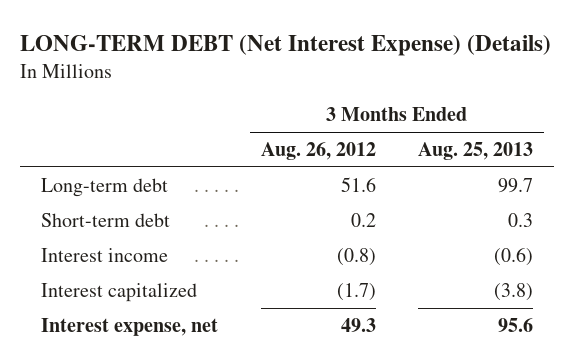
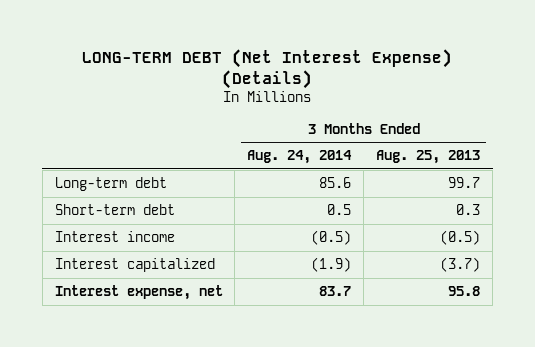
[260,141,376,160] Aug. 26, 2012 -> none
none -> [247,150,353,165] Aug. 24, 2014
[493,246,533,266] (0.6) -> [440,229,481,245] (0.5)
[493,282,533,301] (3.8) -> [440,256,481,272] (3.7)
[497,317,533,332] 95.6 -> [448,285,481,296] 95.8

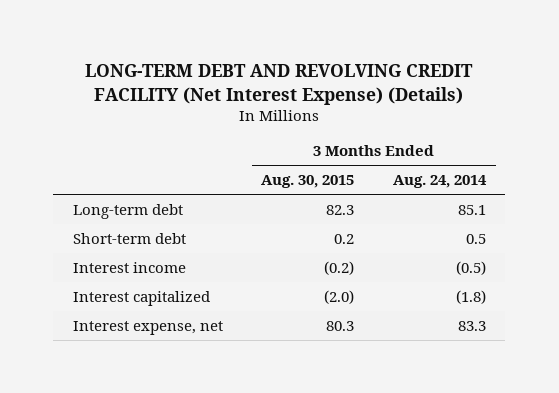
[82,49,453,89] LONG-TERM DEBT (Net Interest Expense) (Details) -> [85,64,474,105] LONG-TERM DEBT AND REVOLVING CREDIT FACILITY (Net Interest Expense) (Details)
[376,150,481,165] Aug. 25, 2013 -> none
none -> [261,175,355,189] Aug. 30, 2015
[319,176,352,188] 85.6 -> [458,204,487,215] 85.1
[311,256,352,272] (1.9) -> [456,289,487,304] (1.8)
[319,285,352,296] 83.7 -> [458,320,487,331] 83.3

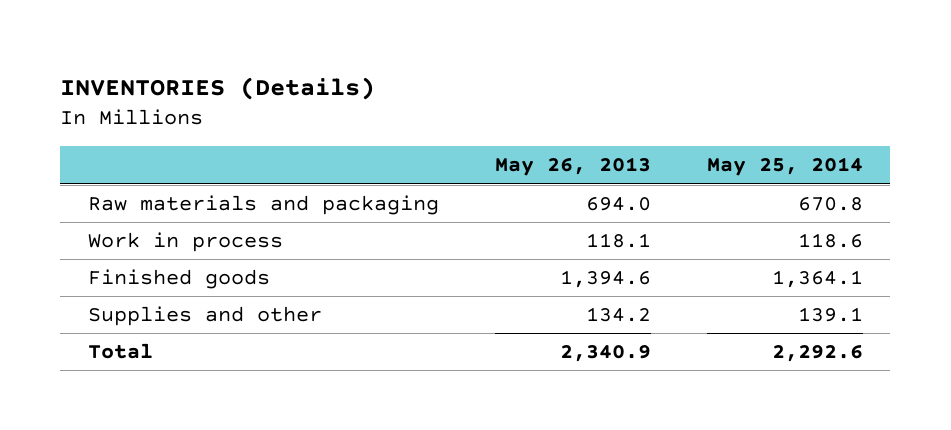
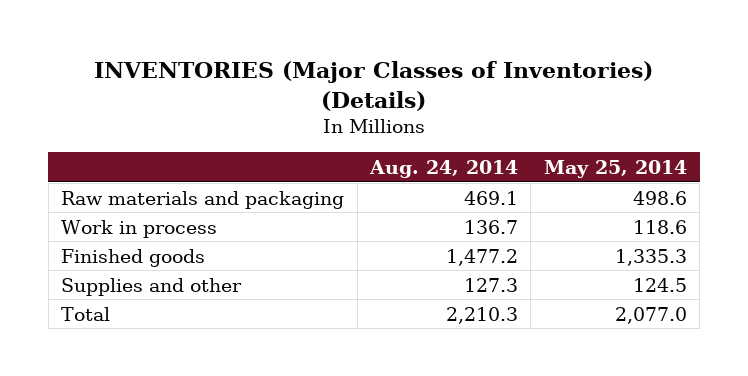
[60,76,376,100] INVENTORIES (Details) -> [93,60,653,111] INVENTORIES (Major Classes of Inventories) (Details)
[494,157,651,177] May 26, 2013 -> none
none -> [368,160,518,179] Aug. 24, 2014
[797,197,863,212] 670.8 -> [632,190,687,205] 498.6
[771,270,863,289] 1,364.1 -> [614,248,687,266] 1,335.3
[797,307,863,323] 139.1 -> [632,277,687,292] 124.5
[771,345,863,363] 2,292.6 -> [614,306,687,324] 2,077.0

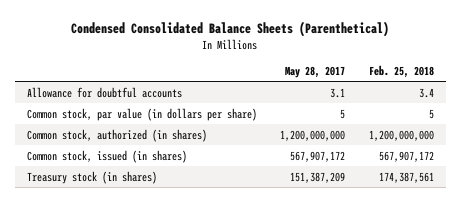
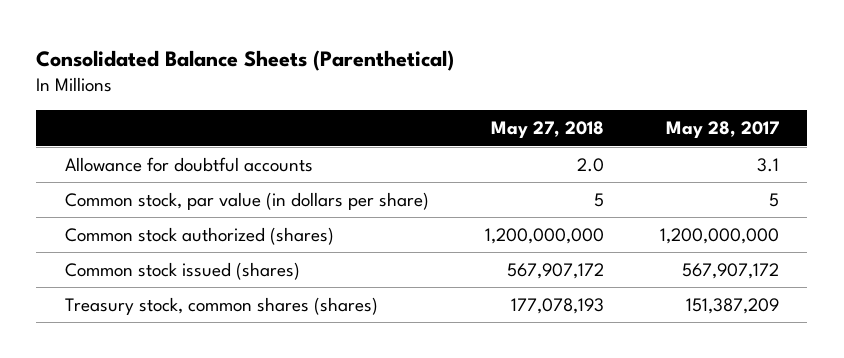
[71,20,390,37] Condensed Consolidated Balance Sheets (Parenthetical) -> [36,49,455,71] Consolidated Balance Sheets (Parenthetical)
[369,64,435,78] Feb. 25, 2018 -> none
none -> [490,121,604,139] May 27, 2018
[26,128,207,142] Common stock, authorized (in shares) -> [64,226,334,245] Common stock authorized (shares)
[26,149,187,163] Common stock, issued (in shares) -> [64,261,300,280] Common stock issued (shares)
[26,170,157,184] Treasury stock (in shares) -> [64,296,378,315] Treasury stock, common shares (shares)

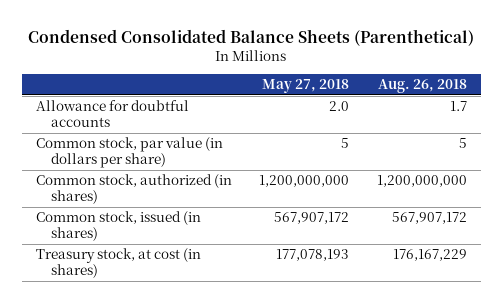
[36,49,455,71] Consolidated Balance Sheets (Parenthetical) -> [28,28,475,46] Condensed Consolidated Balance Sheets (Parenthetical)
[666,121,780,139] May 28, 2017 -> none
none -> [378,79,468,94] Aug. 26, 2018
[64,226,334,245] Common stock authorized (shares) -> [35,174,232,205] Common stock, authorized (in shares)
[64,261,300,280] Common stock issued (shares) -> [35,211,201,242] Common stock, issued (in shares)
[64,296,378,315] Treasury stock, common shares (shares) -> [35,248,201,279] Treasury stock, at cost (in shares)

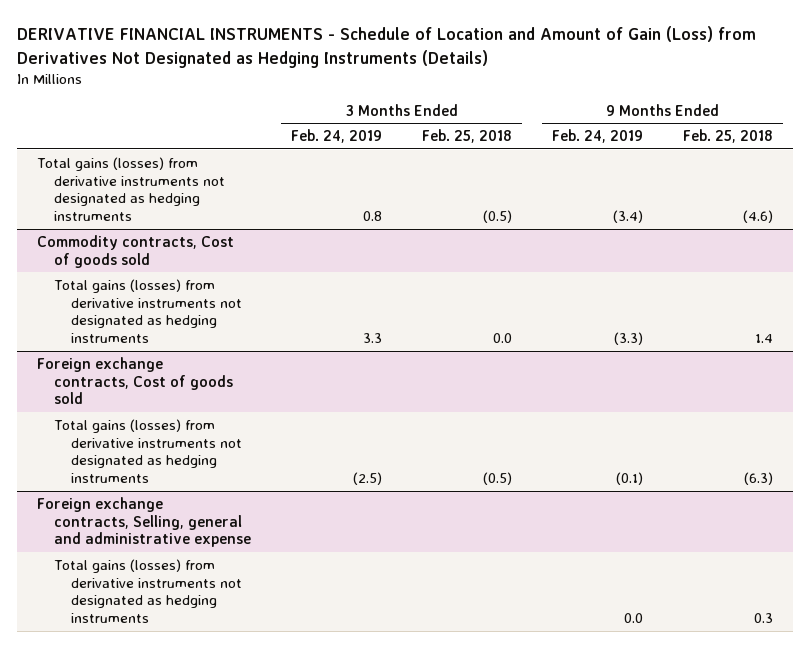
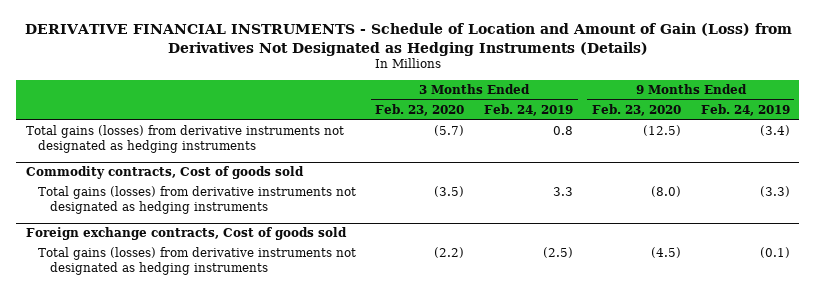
[422,129,513,144] Feb. 25, 2018 -> none
[683,129,774,144] Feb. 25, 2018 -> none
none -> [375,104,465,117] Feb. 23, 2020
none -> [592,104,682,117] Feb. 23, 2020
[37,496,252,548] Foreign exchange contracts, Selling, general and administrative expense -> none
[54,558,242,624] Total gains (losses) from derivative instruments not designated as hedging instruments -> none

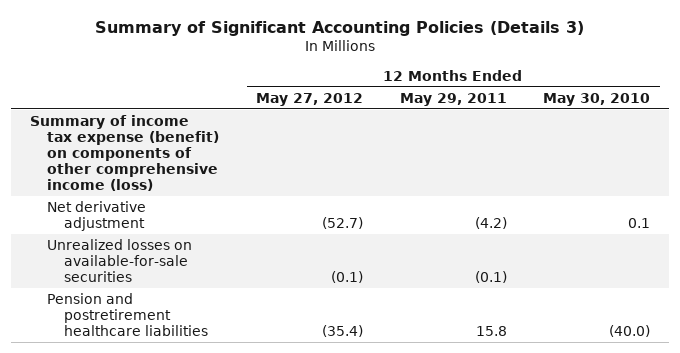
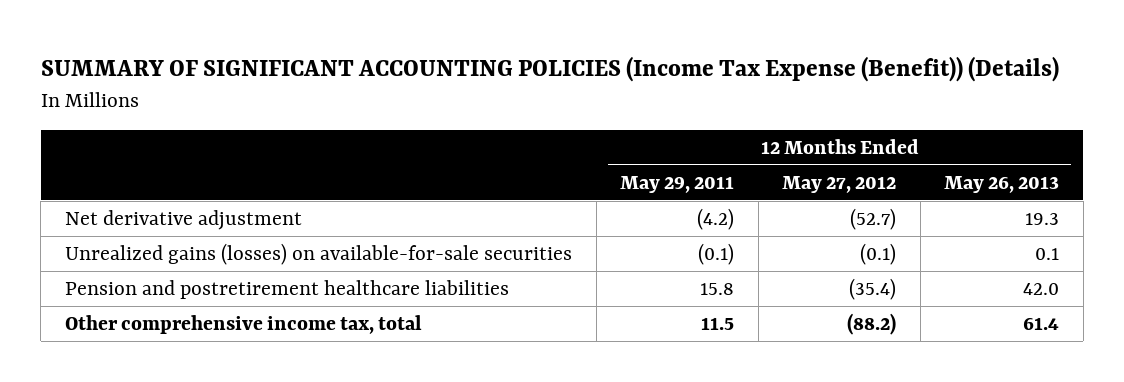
[95,20,585,36] Summary of Significant Accounting Policies (Details 3) -> [40,56,1059,83] SUMMARY OF SIGNIFICANT ACCOUNTING POLICIES (Income Tax Expense (Benefit)) (Details)
[543,92,651,106] May 30, 2010 -> none
none -> [944,175,1060,193] May 26, 2013
[29,114,219,191] Summary of income tax expense (benefit) on components of other comprehensive income (loss) -> none
[46,238,192,282] Unrealized losses on available-for-sale securities -> [64,242,572,265] Unrealized gains (losses) on available-for-sale securities
none -> [64,314,422,334] Other comprehensive income tax, total

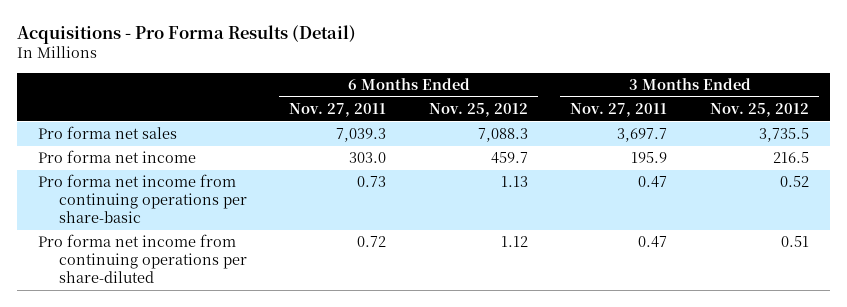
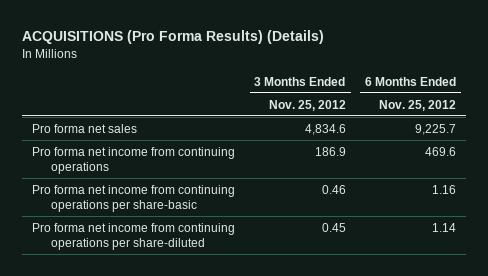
[16,25,356,45] Acquisitions - Pro Forma Results (Detail) -> [22,30,325,45] ACQUISITIONS (Pro Forma Results) (Details)
[289,103,387,118] Nov. 27, 2011 -> none
[570,103,668,118] Nov. 27, 2011 -> none
[477,128,528,143] 7,088.3 -> [415,123,457,135] 9,225.7
[758,128,809,143] 3,735.5 -> [304,123,346,135] 4,834.6
[38,150,197,164] Pro forma net income -> [32,146,236,174] Pro forma net income from continuing operations
[490,152,528,165] 459.7 -> [425,146,457,156] 469.6
[772,152,809,164] 216.5 -> [314,146,346,156] 186.9
[500,176,528,188] 1.13 -> [432,184,457,194] 1.16
[779,176,809,188] 0.52 -> [321,184,346,194] 0.46
[500,236,528,248] 1.12 -> [432,222,457,232] 1.14
[780,236,809,248] 0.51 -> [321,222,346,232] 0.45

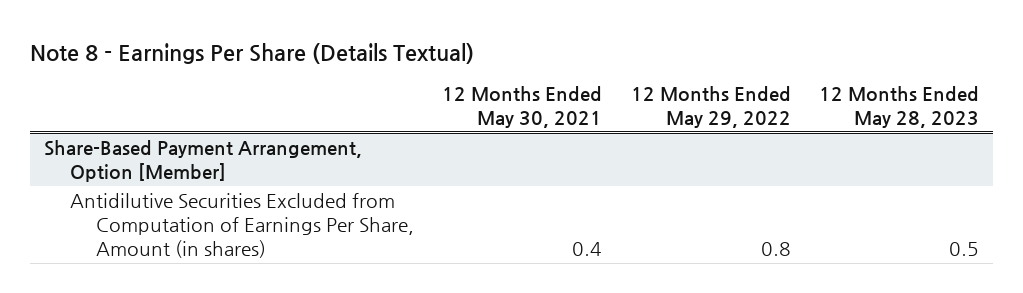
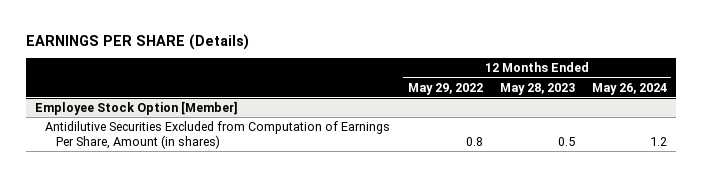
[30,42,475,64] Note 8 - Earnings Per Share (Details Textual) -> [26,33,250,50] EARNINGS PER SHARE (Details)
[442,85,603,129] 12 Months Ended May 30, 2021 -> none
none -> [592,82,668,95] May 26, 2024
[44,140,363,183] Share-Based Payment Arrangement, Option [Member] -> [34,101,238,116] Employee Stock Option [Member]

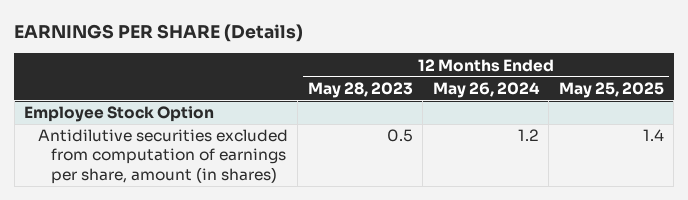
[407,82,483,95] May 29, 2022 -> none
none -> [558,81,664,98] May 25, 2025
[34,101,238,116] Employee Stock Option [Member] -> [24,106,215,123] Employee Stock Option
[45,121,391,149] Antidilutive Securities Excluded from Computation of Earnings Per Share, Amount (in shares) -> [37,129,288,184] Antidilutive securities excluded from computation of earnings per share, amount (in shares)

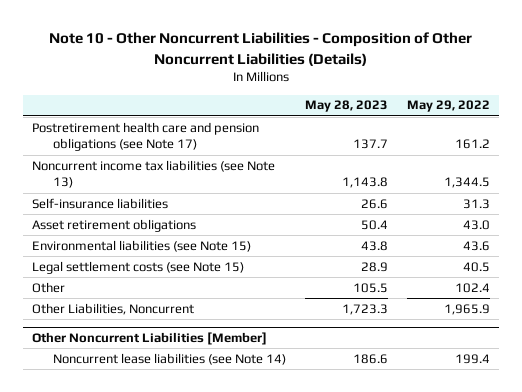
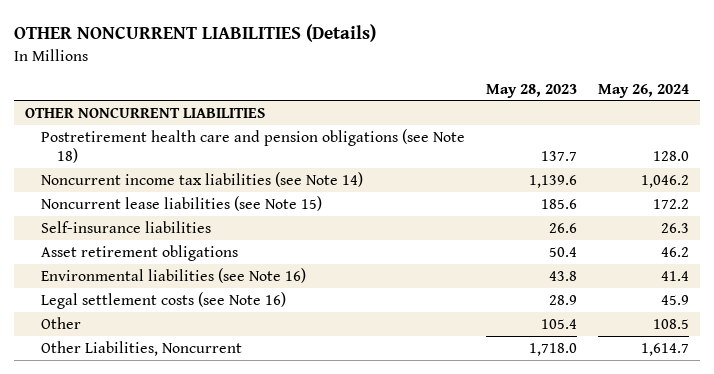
[49,32,473,66] Note 10 - Other Noncurrent Liabilities - Composition of Other Noncurrent Liabilities (Details) -> [13,23,376,42] OTHER NONCURRENT LIABILITIES (Details)
[406,100,490,113] May 29, 2022 -> none
none -> [598,83,690,98] May 26, 2024
none -> [24,106,265,118] OTHER NONCURRENT LIABILITIES
[32,121,260,152] Postretirement health care and pension obligations (see Note 17) -> [40,128,465,164] Postretirement health care and pension obligations (see Note 18)
[32,159,276,189] Noncurrent income tax liabilities (see Note 13) -> [40,171,363,187] Noncurrent income tax liabilities (see Note 14)
[341,177,388,189] 1,143.8 -> [529,174,578,188] 1,139.6
none -> [40,195,322,211] Noncurrent lease liabilities (see Note 15)
[32,332,268,346] Other Noncurrent Liabilities [Member] -> none
[52,352,286,365] Noncurrent lease liabilities (see Note 14) -> none
[32,239,252,252] Environmental liabilities (see Note 15) -> [40,267,306,283] Environmental liabilities (see Note 16)
[32,260,245,274] Legal settlement costs (see Note 15) -> [40,291,286,309] Legal settlement costs (see Note 16)
[352,282,388,293] 105.5 -> [541,318,578,329] 105.4
[341,303,388,315] 1,723.3 -> [529,342,578,356] 1,718.0

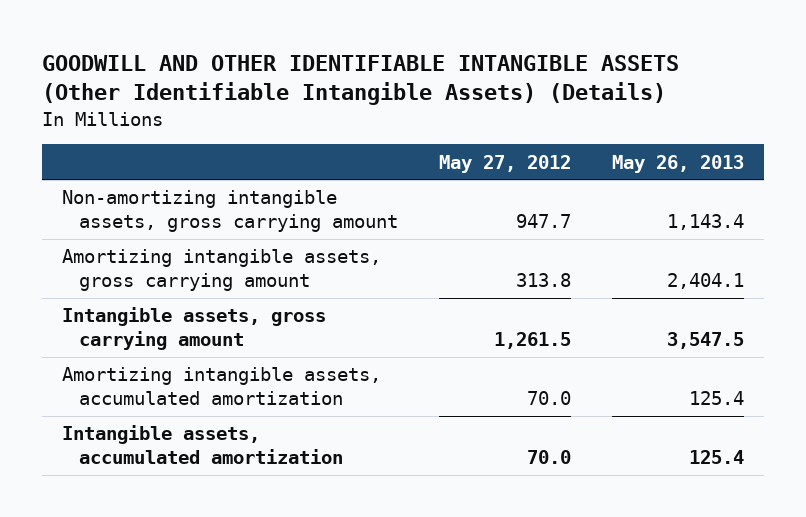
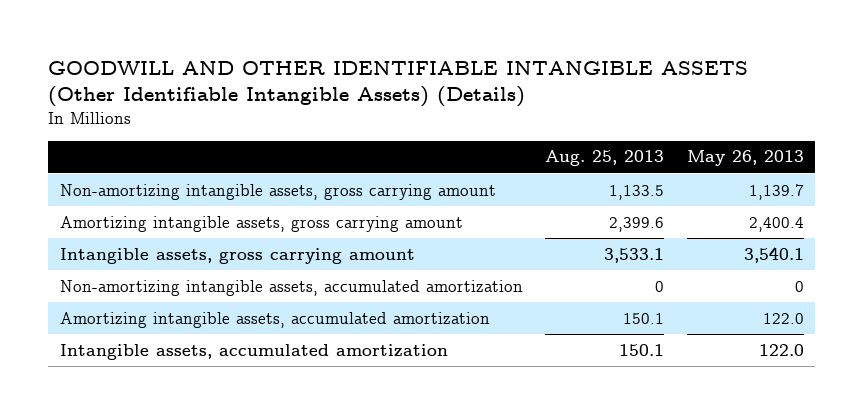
[438,154,571,173] May 27, 2012 -> none
none -> [545,150,665,167] Aug. 25, 2013
[666,214,744,231] 1,143.4 -> [748,183,804,200] 1,139.7
[666,273,744,290] 2,404.1 -> [748,216,804,232] 2,400.4
[666,332,744,350] 3,547.5 -> [743,246,804,263] 3,540.1
none -> [59,279,523,296] Non-amortizing intangible assets, accumulated amortization
[688,391,744,406] 125.4 -> [762,312,804,324] 122.0
[688,450,744,465] 125.4 -> [758,343,804,356] 122.0

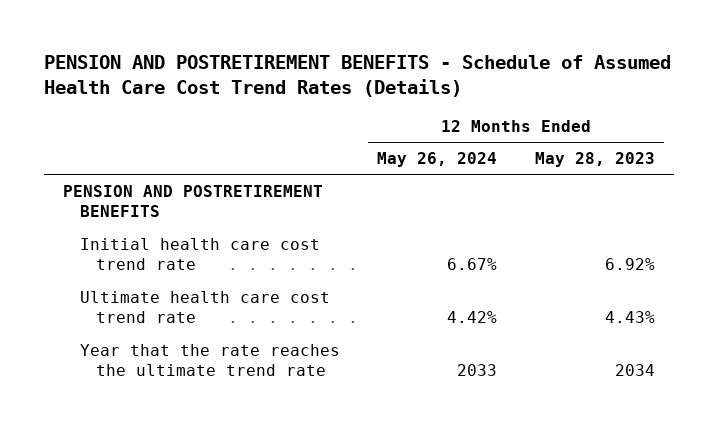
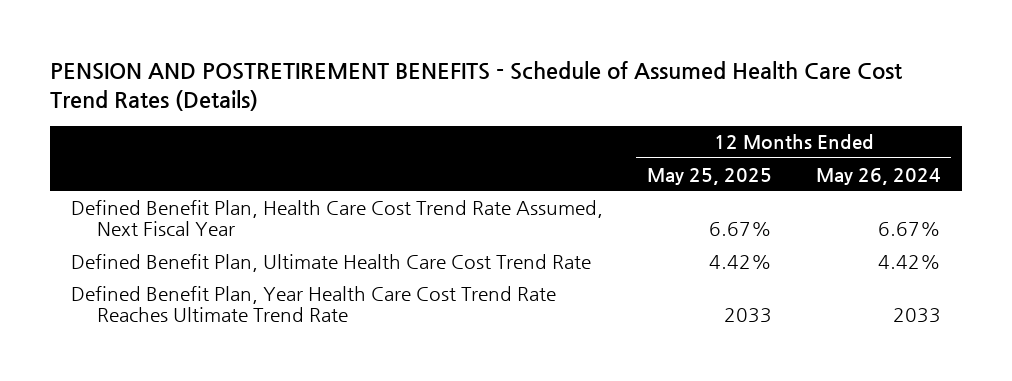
[535,152,656,168] May 28, 2023 -> none
none -> [646,167,772,185] May 25, 2025
[63,184,324,218] PENSION AND POSTRETIREMENT BENEFITS -> none
[79,237,320,271] Initial health care cost trend rate -> [71,199,604,237] Defined Benefit Plan, Health Care Cost Trend Rate Assumed, Next Fiscal Year
[79,290,330,324] Ultimate health care cost trend rate -> [71,253,592,272] Defined Benefit Plan, Ultimate Health Care Cost Trend Rate
[79,343,340,377] Year that the rate reaches the ultimate trend rate -> [71,285,557,323] Defined Benefit Plan, Year Health Care Cost Trend Rate Reaches Ultimate Trend Rate

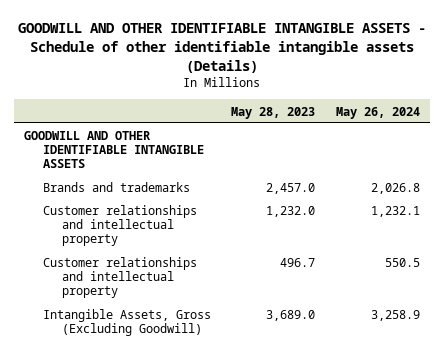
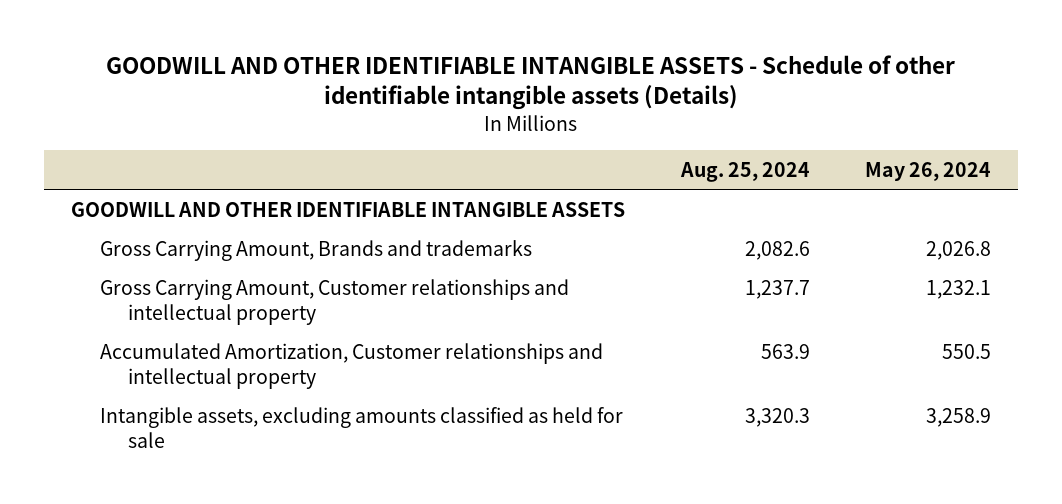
[231,106,316,119] May 28, 2023 -> none
none -> [679,161,810,182] Aug. 25, 2024
[43,182,191,193] Brands and trademarks -> [99,239,532,261] Gross Carrying Amount, Brands and trademarks
[43,205,198,247] Customer relationships and intellectual property -> [99,278,569,325] Gross Carrying Amount, Customer relationships and intellectual property
[43,257,198,299] Customer relationships and intellectual property -> [99,342,603,389] Accumulated Amortization, Customer relationships and intellectual property
[43,309,212,337] Intangible Assets, Gross (Excluding Goodwill) -> [99,406,623,448] Intangible assets, excluding amounts classified as held for sale

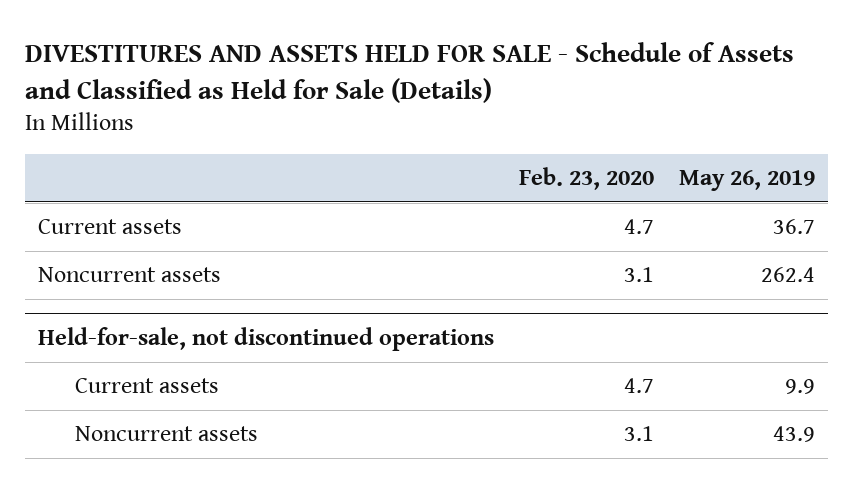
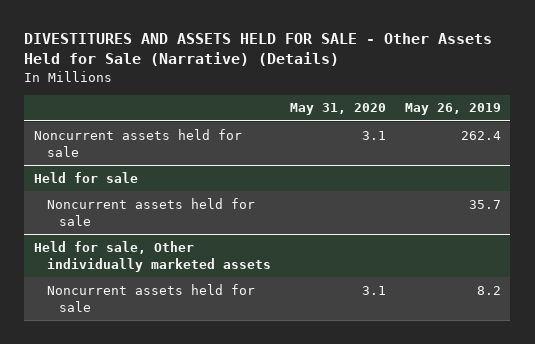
[25,41,795,103] DIVESTITURES AND ASSETS HELD FOR SALE - Schedule of Assets and Classified as Held for Sale (Details) -> [24,33,493,67] DIVESTITURES AND ASSETS HELD FOR SALE - Other Assets Held for Sale (Narrative) (Details)
[519,167,655,191] Feb. 23, 2020 -> none
none -> [289,103,386,116] May 31, 2020
[37,219,182,235] Current assets -> none
[75,378,220,394] Current assets -> none
[37,267,221,283] Noncurrent assets -> [33,128,242,157] Noncurrent assets held for sale
[37,327,494,352] Held-for-sale, not discontinued operations -> [33,171,138,183] Held for sale
[75,426,259,442] Noncurrent assets -> [46,197,255,226] Noncurrent assets held for sale
[773,426,816,443] 43.9 -> [468,199,501,209] 35.7
none -> [33,240,271,272] Held for sale, Other individually marketed assets
none -> [46,283,255,312] Noncurrent assets held for sale

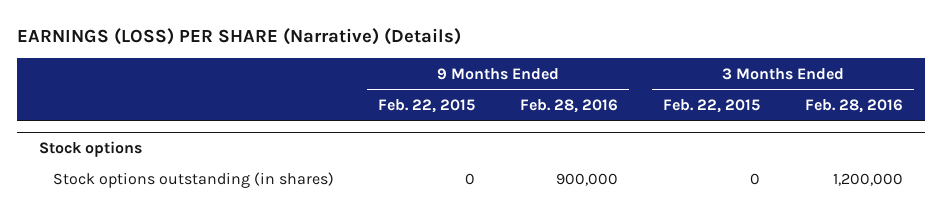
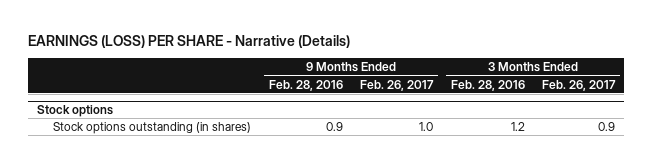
[16,28,461,46] EARNINGS (LOSS) PER SHARE (Narrative) (Details) -> [27,35,350,49] EARNINGS (LOSS) PER SHARE - Narrative (Details)
[378,99,476,114] Feb. 22, 2015 -> none
[662,99,760,114] Feb. 22, 2015 -> none
none -> [360,79,435,91] Feb. 26, 2017
none -> [542,79,617,91] Feb. 26, 2017
[556,172,619,186] 900,000 -> [325,121,343,131] 0.9
[832,172,903,186] 1,200,000 -> [510,121,525,131] 1.2

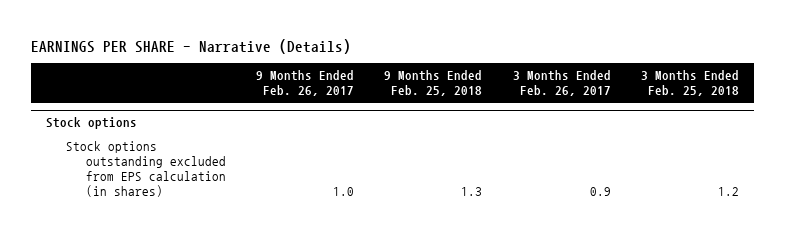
[27,35,350,49] EARNINGS (LOSS) PER SHARE - Narrative (Details) -> [30,38,351,54] EARNINGS PER SHARE - Narrative (Details)
[268,79,343,91] Feb. 28, 2016 -> none
[450,79,525,91] Feb. 28, 2016 -> none
none -> [384,70,483,97] 9 Months Ended Feb. 25, 2018
none -> [641,70,740,97] 3 Months Ended Feb. 25, 2018
[53,121,252,134] Stock options outstanding (in shares) -> [65,140,226,197] Stock options outstanding excluded from EPS calculation (in shares)

